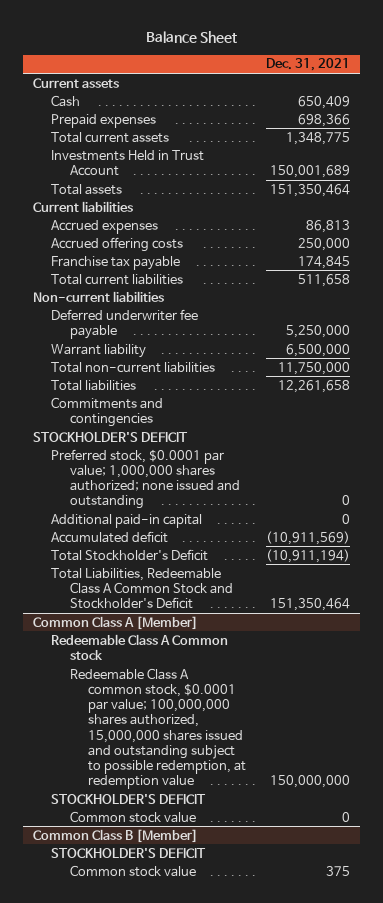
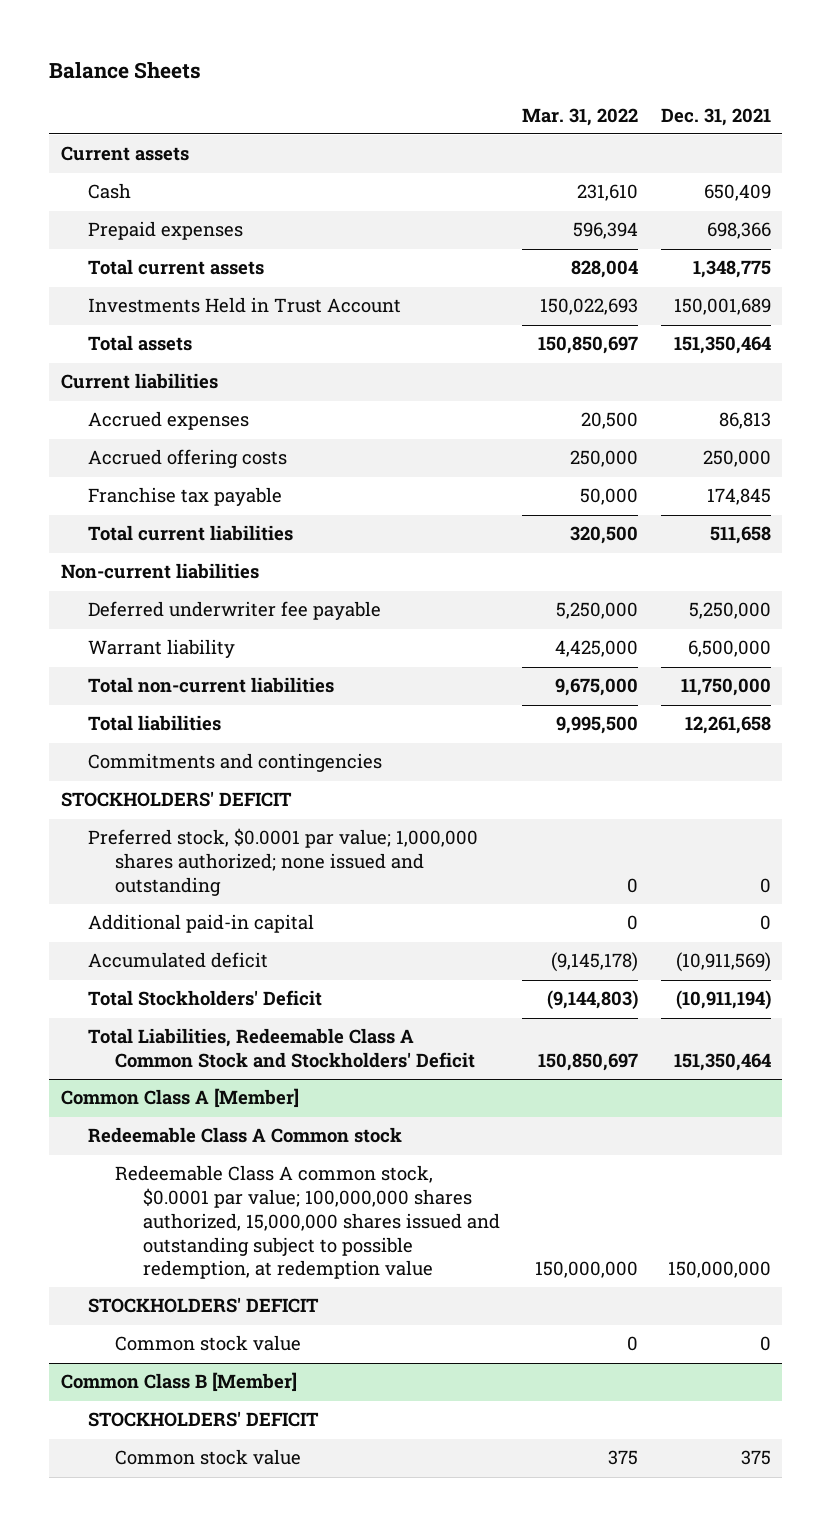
[145,31,237,44] Balance Sheet -> [49,61,202,79] Balance Sheets
none -> [522,107,639,126] Mar. 31, 2022
[33,431,189,442] STOCKHOLDER'S DEFICIT -> [60,791,292,808] STOCKHOLDERS' DEFICIT
[51,548,209,561] Total Stockholder's Deficit -> [88,990,323,1007] Total Stockholders' Deficit
[51,567,233,610] Total Liabilities, Redeemable Class A Common Stock and Stockholder's Deficit -> [88,1028,476,1069] Total Liabilities, Redeemable Class A Common Stock and Stockholders' Deficit
[51,793,207,804] STOCKHOLDER'S DEFICIT -> [88,1297,320,1314] STOCKHOLDERS' DEFICIT
[51,847,207,858] STOCKHOLDER'S DEFICIT -> [88,1411,320,1428] STOCKHOLDERS' DEFICIT

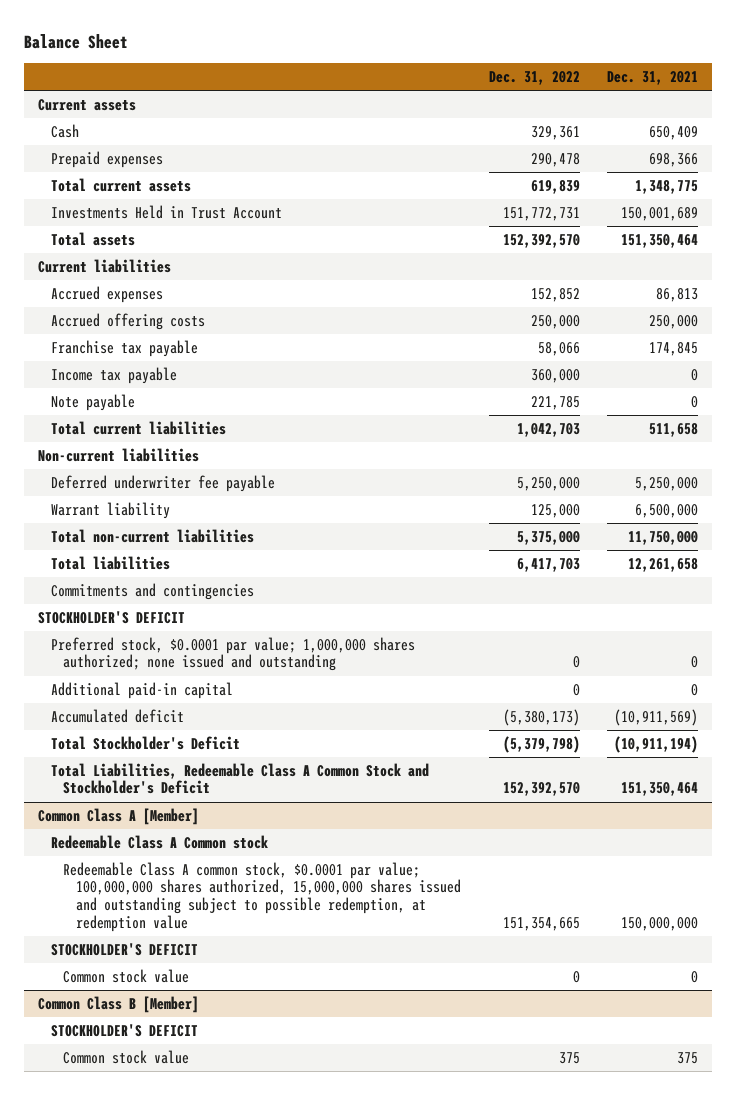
[49,61,202,79] Balance Sheets -> [24,33,129,49] Balance Sheet
[522,107,639,126] Mar. 31, 2022 -> none
none -> [488,71,580,86] Dec. 31, 2022
none -> [50,366,177,384] Income tax payable
none -> [50,393,135,411] Note payable
[60,791,292,808] STOCKHOLDERS' DEFICIT -> [38,610,186,624] STOCKHOLDER'S DEFICIT
[88,990,323,1007] Total Stockholders' Deficit -> [50,735,240,750] Total Stockholder's Deficit
[88,1028,476,1069] Total Liabilities, Redeemable Class A Common Stock and Stockholders' Deficit -> [50,762,429,795] Total Liabilities, Redeemable Class A Common Stock and Stockholder's Deficit
[88,1297,320,1314] STOCKHOLDERS' DEFICIT -> [50,942,198,956] STOCKHOLDER'S DEFICIT
[88,1411,320,1428] STOCKHOLDERS' DEFICIT -> [50,1023,198,1037] STOCKHOLDER'S DEFICIT

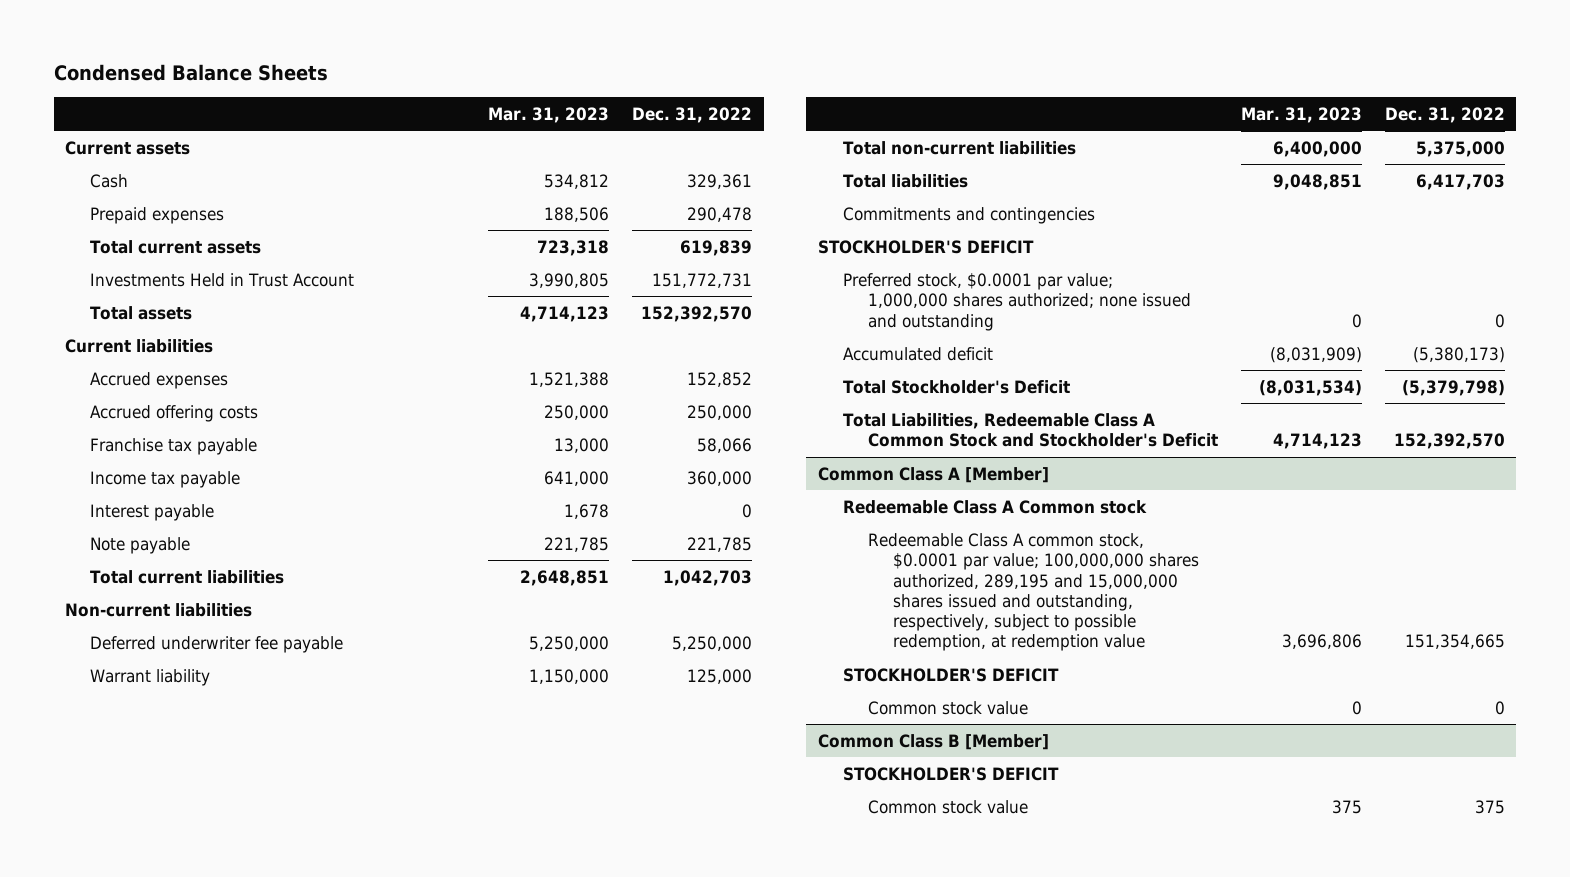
[24,33,129,49] Balance Sheet -> [53,64,328,82] Condensed Balance Sheets
[607,71,699,86] Dec. 31, 2021 -> none
none -> [488,107,610,124] Mar. 31, 2023
none -> [90,503,215,521] Interest payable
[50,681,233,699] Additional paid-in capital -> none
[63,861,461,932] Redeemable Class A common stock, $0.0001 par value; 100,000,000 shares authorized, 15,000,000 shares issued and outstanding subject to possible redemption, at redemption value -> [868,532,1200,652] Redeemable Class A common stock, $0.0001 par value; 100,000,000 shares authorized, 289,195 and 15,000,000 shares issued and outstanding, respectively, subject to possible redemption, at redemption value

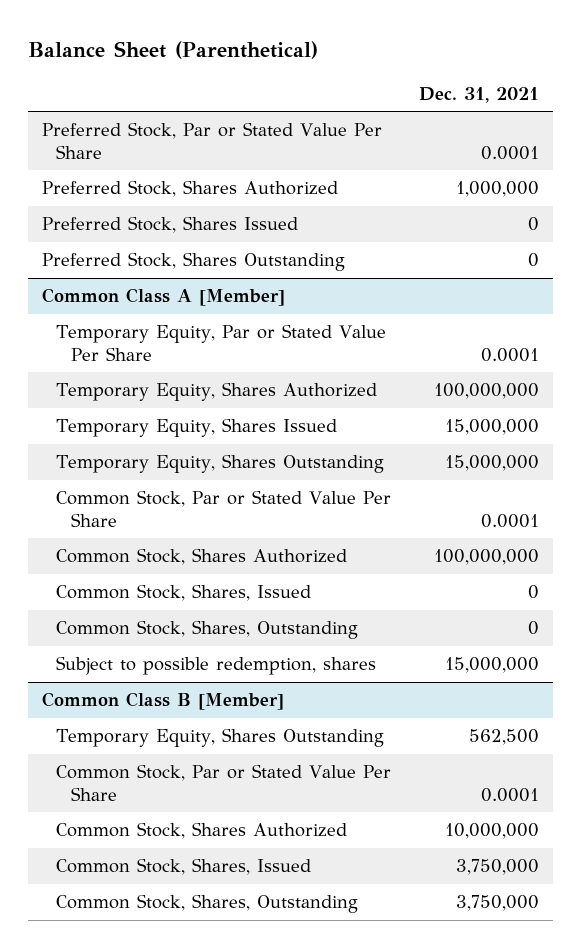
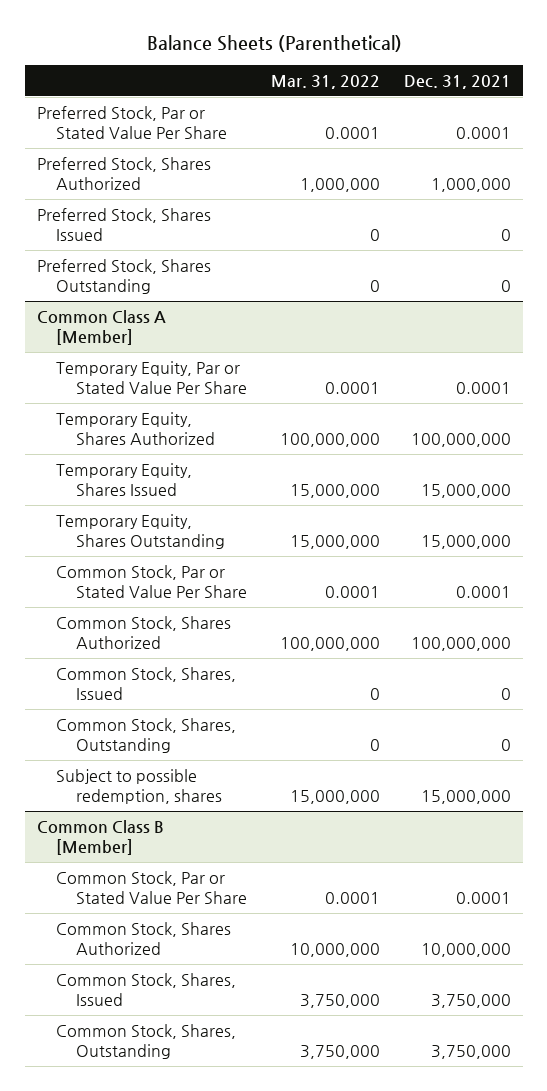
[28,41,319,60] Balance Sheet (Parenthetical) -> [146,35,402,53] Balance Sheets (Parenthetical)
none -> [270,74,380,89] Mar. 31, 2022
[56,728,385,748] Temporary Equity, Shares Outstanding -> none

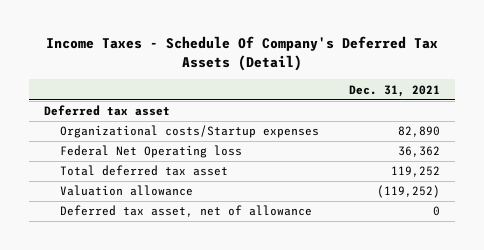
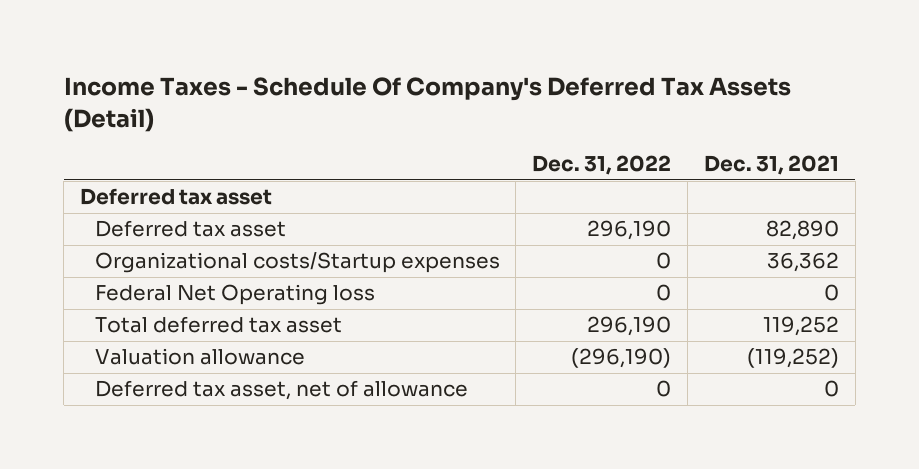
none -> [532,154,672,175] Dec. 31, 2022
none -> [94,220,286,238] Deferred tax asset
[398,126,441,138] 82,890 -> [766,252,839,273] 36,362
[398,146,441,158] 36,362 -> [823,284,839,302] 0

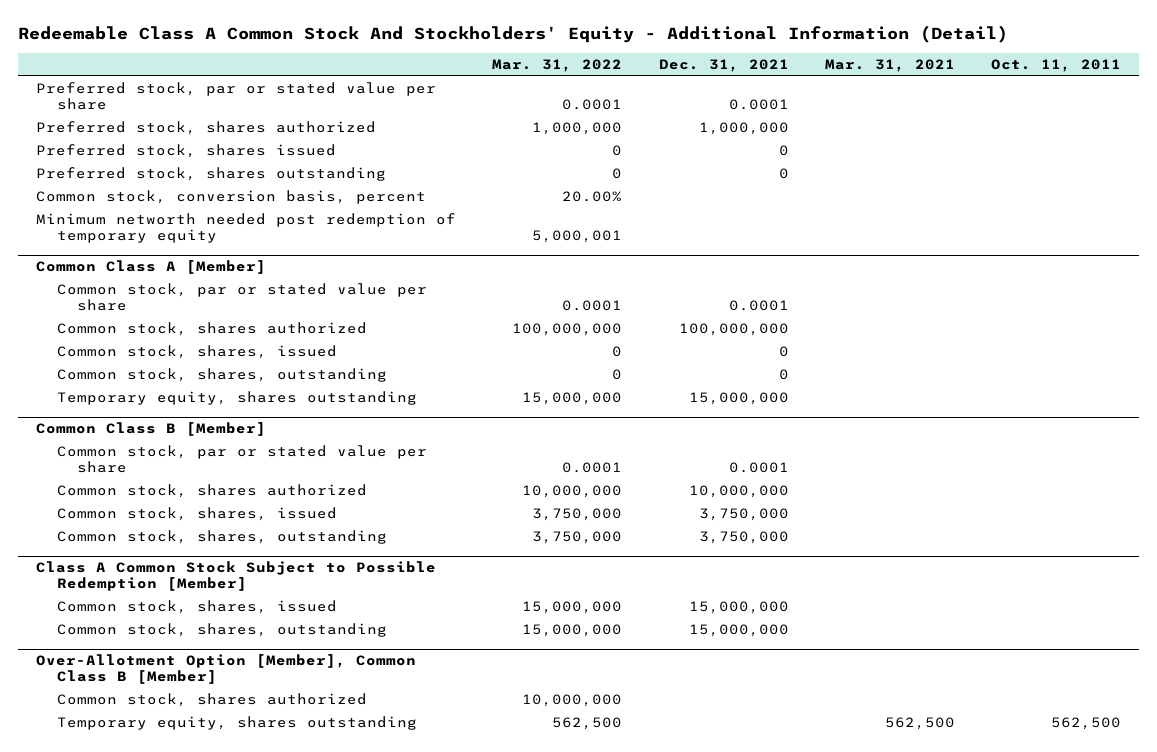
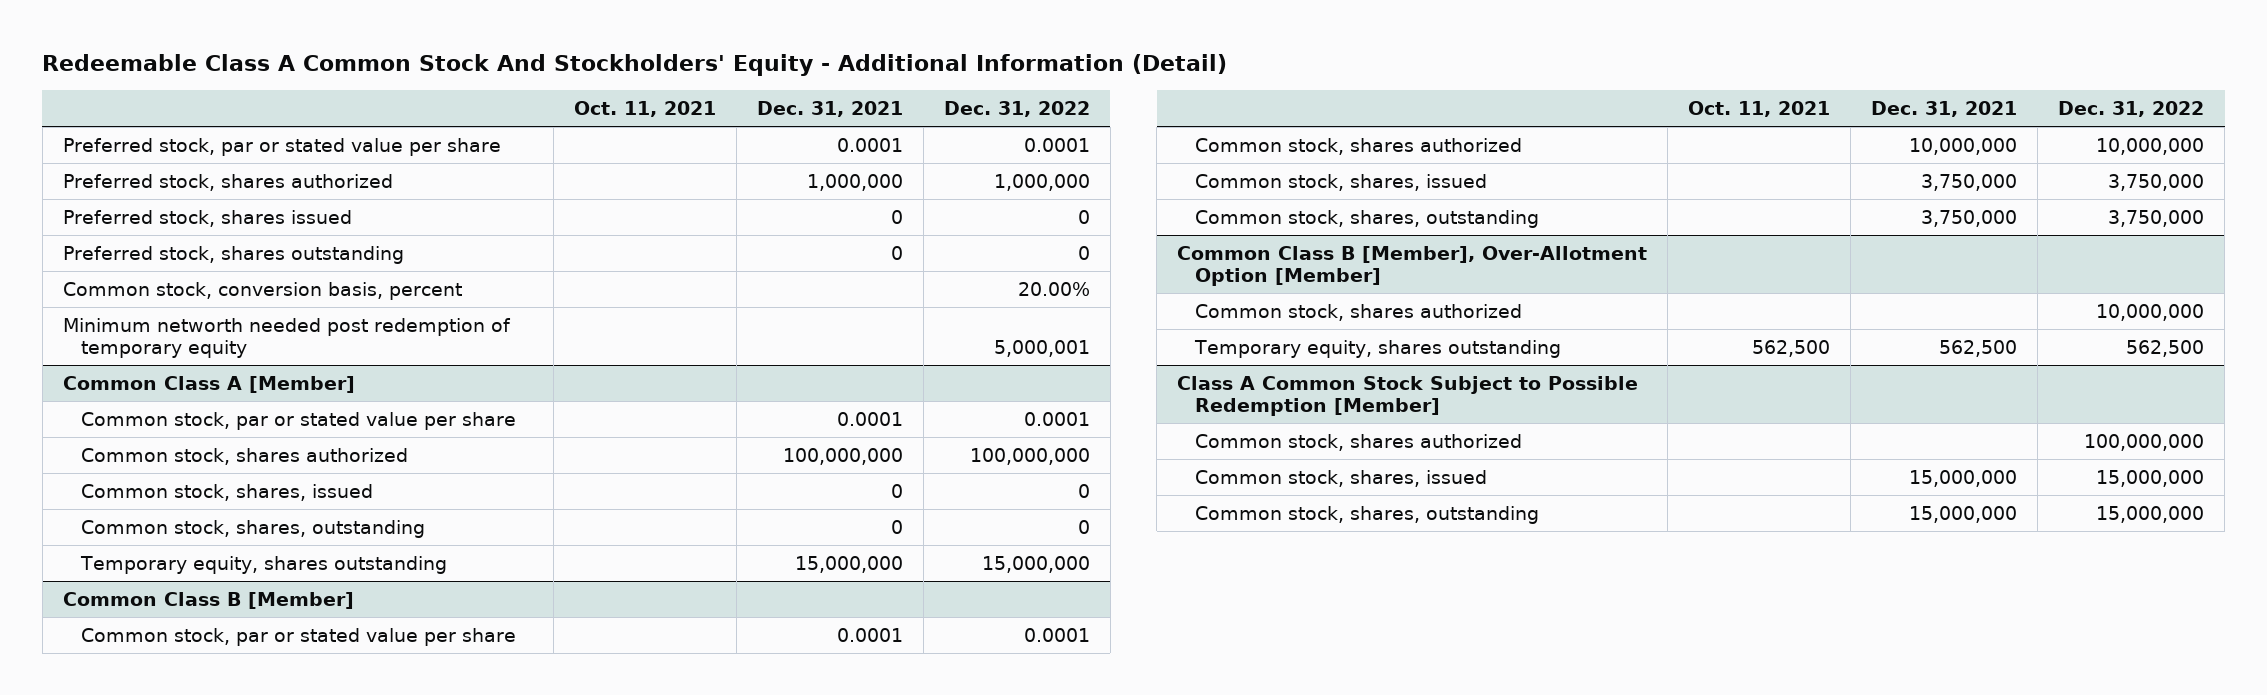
[492,59,623,73] Mar. 31, 2022 -> none
[824,59,955,73] Mar. 31, 2021 -> none
[991,59,1122,73] Oct. 11, 2011 -> none
none -> [573,101,716,118] Oct. 11, 2021
none -> [943,101,1090,118] Dec. 31, 2022
none -> [1177,246,1648,286] Common Class B [Member], Over-Allotment Option [Member]
none -> [1195,304,1523,322] Common stock, shares authorized
none -> [1194,340,1562,359] Temporary equity, shares outstanding
none -> [1195,434,1523,452] Common stock, shares authorized
[35,654,416,685] Over-Allotment Option [Member], Common Class B [Member] -> none
[56,693,367,708] Common stock, shares authorized -> none
[56,716,417,731] Temporary equity, shares outstanding -> none

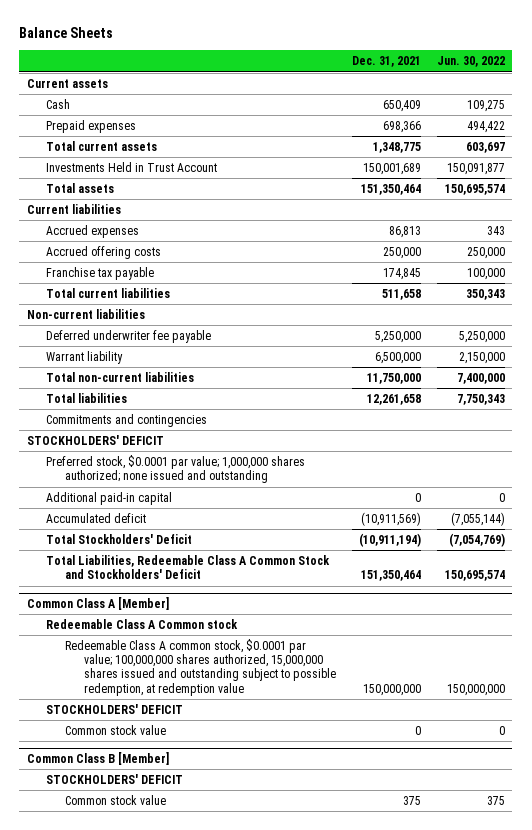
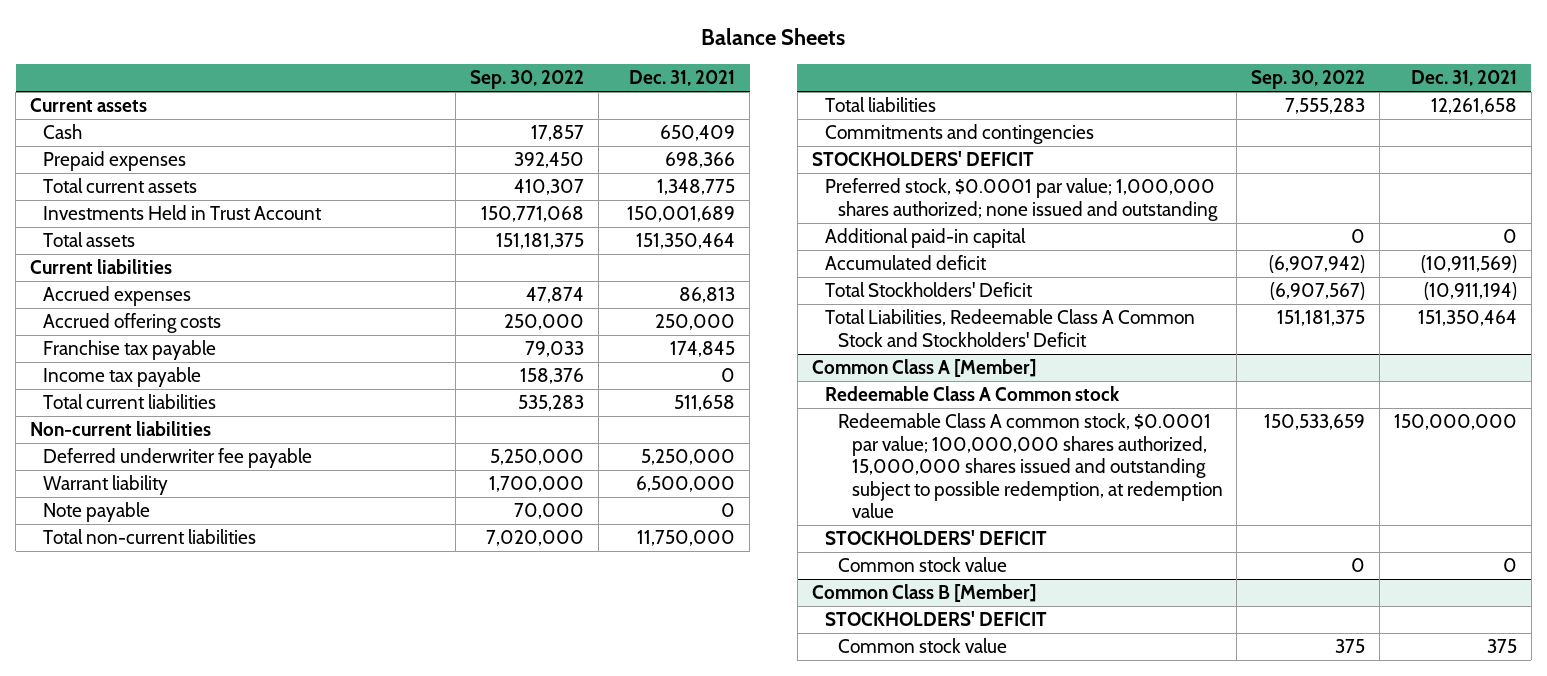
[436,56,505,68] Jun. 30, 2022 -> none
none -> [469,70,584,90] Sep. 30, 2022
none -> [43,367,202,388] Income tax payable
none -> [43,502,151,523] Note payable

